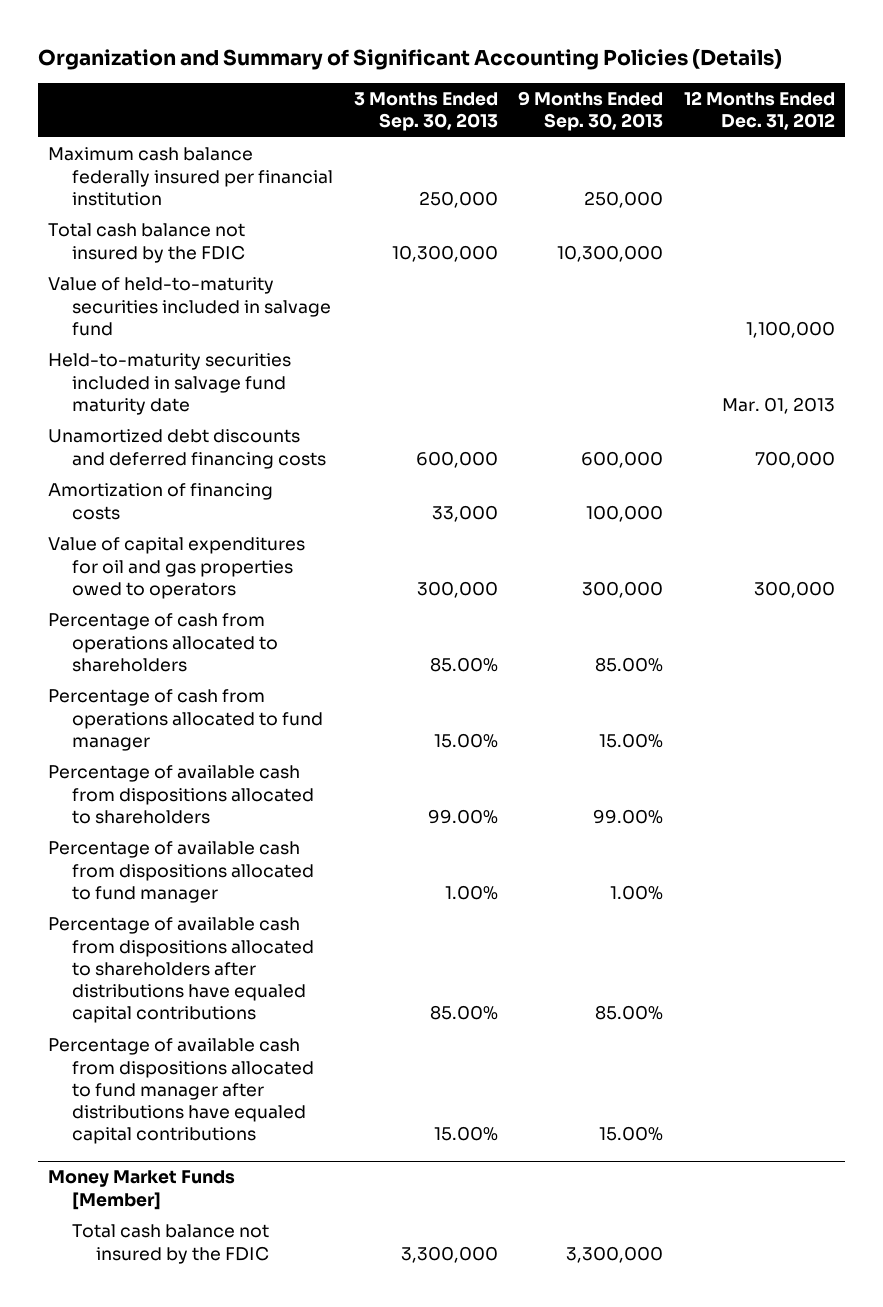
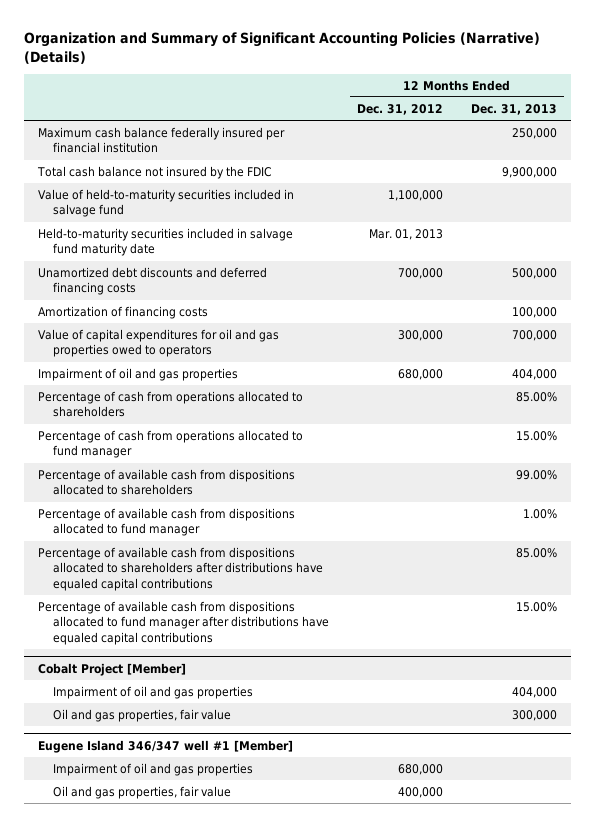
[37,49,782,71] Organization and Summary of Significant Accounting Policies (Details) -> [24,31,541,64] Organization and Summary of Significant Accounting Policies (Narrative) (Details)
[353,92,498,132] 3 Months Ended Sep. 30, 2013 -> none
[518,91,664,132] 9 Months Ended Sep. 30, 2013 -> none
none -> [471,103,558,115] Dec. 31, 2013
none -> [38,368,239,382] Impairment of oil and gas properties
[48,1170,236,1210] Money Market Funds [Member] -> none
[71,1224,269,1264] Total cash balance not insured by the FDIC -> none
none -> [38,662,187,676] Cobalt Project [Member]
none -> [53,686,254,700] Impairment of oil and gas properties
none -> [53,709,232,723] Oil and gas properties, fair value
none -> [38,739,294,753] Eugene Island 346/347 well #1 [Member]
none -> [53,763,254,777] Impairment of oil and gas properties
none -> [53,786,232,800] Oil and gas properties, fair value

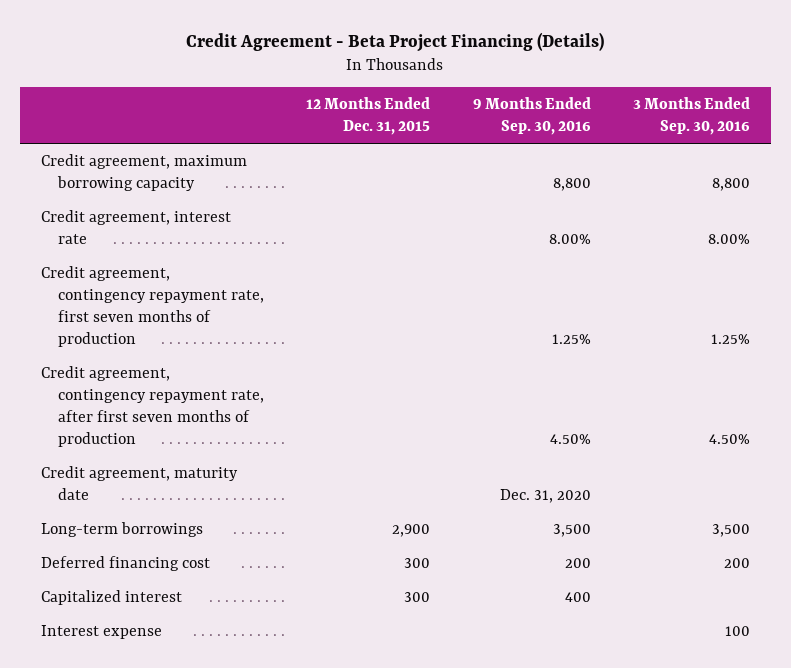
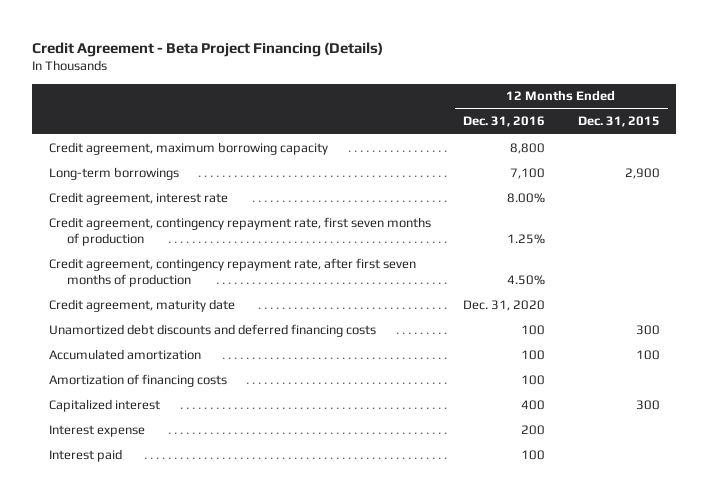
[472,97,591,136] 9 Months Ended Sep. 30, 2016 -> none
[632,97,750,136] 3 Months Ended Sep. 30, 2016 -> none
none -> [463,116,546,128] Dec. 31, 2016
[41,521,204,537] Long-term borrowings -> [48,166,179,180] Long-term borrowings
[41,555,211,571] Deferred financing cost -> none
none -> [48,323,376,337] Unamortized debt discounts and deferred financing costs
none -> [48,348,201,360] Accumulated amortization
none -> [48,373,227,387] Amortization of financing costs
none -> [48,448,122,462] Interest paid

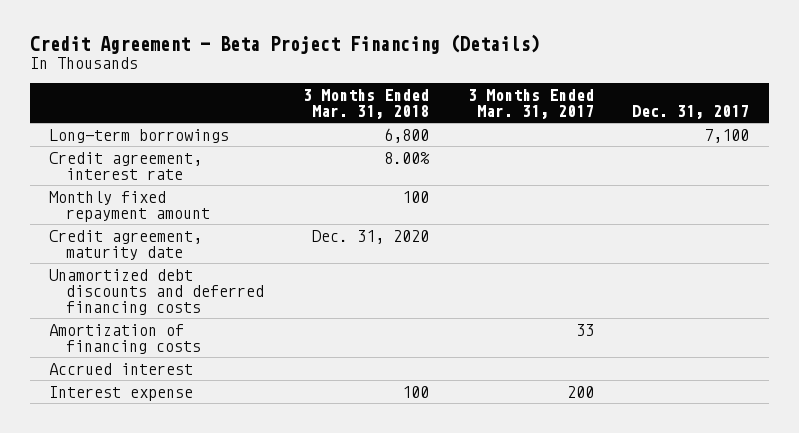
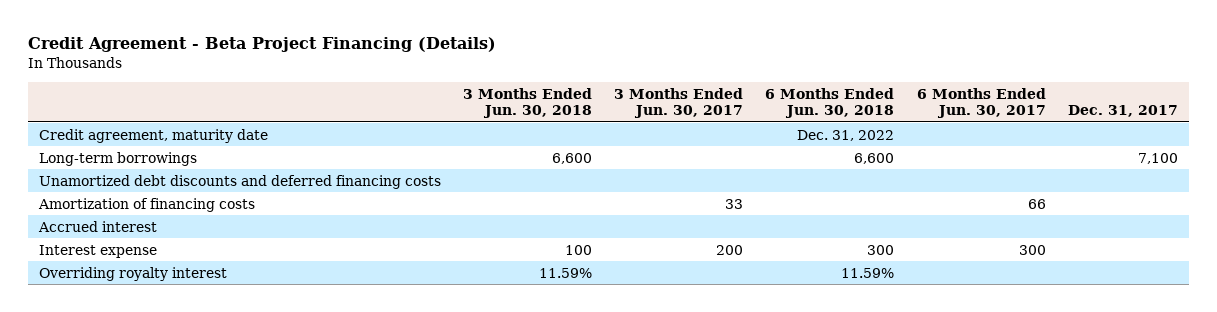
[302,88,429,119] 3 Months Ended Mar. 31, 2018 -> none
[467,88,594,119] 3 Months Ended Mar. 31, 2017 -> none
none -> [462,87,592,119] 3 Months Ended Jun. 30, 2018
none -> [614,87,744,119] 3 Months Ended Jun. 30, 2017
none -> [765,87,895,119] 6 Months Ended Jun. 30, 2018
none -> [916,87,1046,119] 6 Months Ended Jun. 30, 2017
[49,151,203,180] Credit agreement, interest rate -> none
[49,190,210,222] Monthly fixed repayment amount -> none
[49,128,230,143] Long-term borrowings -> [38,151,197,166] Long-term borrowings
none -> [38,266,227,281] Overriding royalty interest

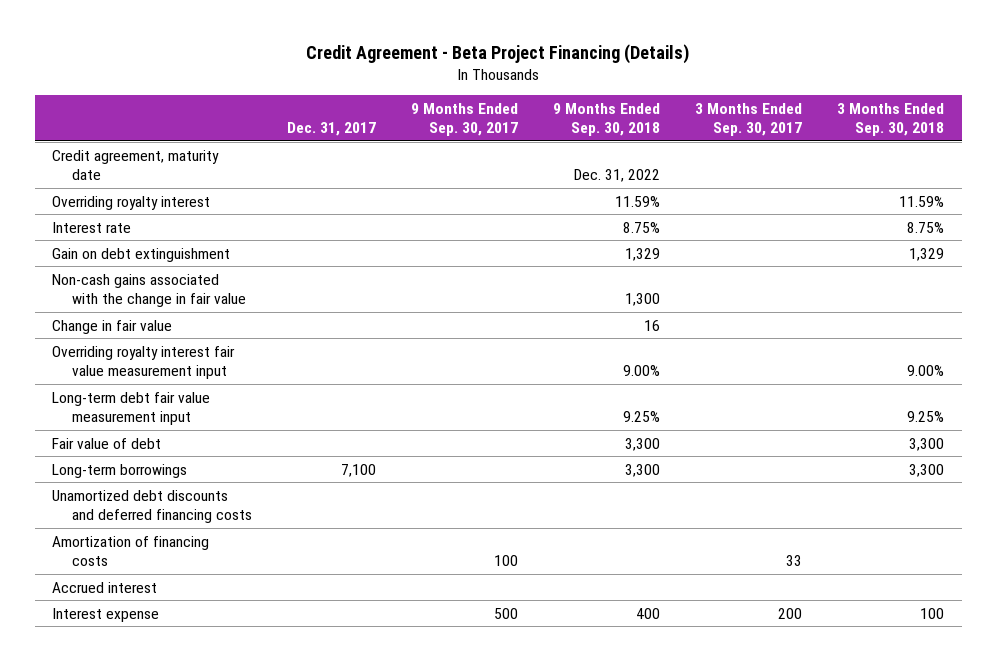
[462,87,592,119] 3 Months Ended Jun. 30, 2018 -> none
[614,87,744,119] 3 Months Ended Jun. 30, 2017 -> none
[765,87,895,119] 6 Months Ended Jun. 30, 2018 -> none
[916,87,1046,119] 6 Months Ended Jun. 30, 2017 -> none
none -> [411,102,519,137] 9 Months Ended Sep. 30, 2017
none -> [553,102,661,137] 9 Months Ended Sep. 30, 2018
none -> [695,102,803,137] 3 Months Ended Sep. 30, 2017
none -> [837,102,945,137] 3 Months Ended Sep. 30, 2018
[38,266,227,281] Overriding royalty interest -> [52,195,211,210] Overriding royalty interest
none -> [52,221,132,233] Interest rate
none -> [52,247,231,262] Gain on debt extinguishment
none -> [52,273,247,308] Non-cash gains associated with the change in fair value
none -> [52,319,173,334] Change in fair value
none -> [52,345,236,380] Overriding royalty interest fair value measurement input
none -> [52,391,211,426] Long-term debt fair value measurement input
none -> [52,437,162,449] Fair value of debt

